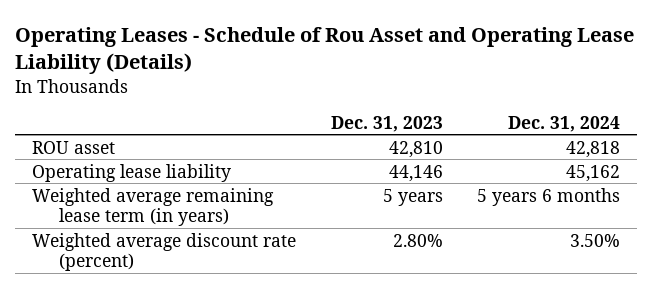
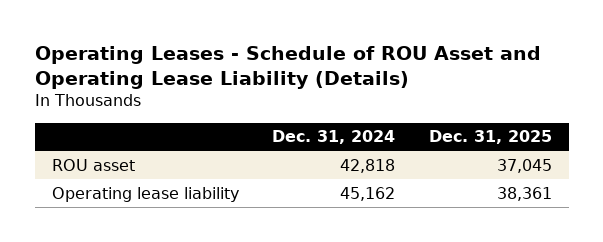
[14,26,634,74] Operating Leases - Schedule of Rou Asset and Operating Lease Liability (Details) -> [34,45,541,89] Operating Leases - Schedule of ROU Asset and Operating Lease Liability (Details)
[330,115,443,132] Dec. 31, 2023 -> none
none -> [428,130,552,145] Dec. 31, 2025
[32,187,275,226] Weighted average remaining lease term (in years) -> none
[32,232,297,271] Weighted average discount rate (percent) -> none

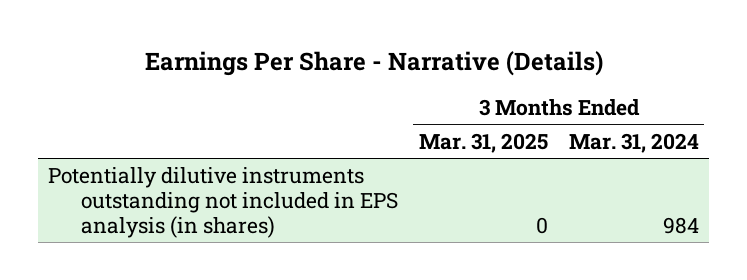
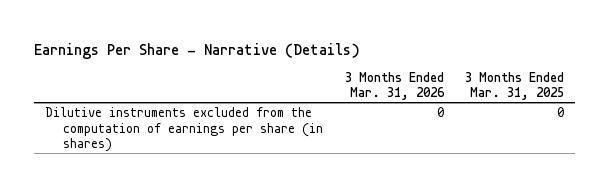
[568,132,699,153] Mar. 31, 2024 -> none
none -> [344,71,445,101] 3 Months Ended Mar. 31, 2026
[48,167,398,238] Potentially dilutive instruments outstanding not included in EPS analysis (in shares) -> [44,107,324,153] Dilutive instruments excluded from the computation of earnings per share (in shares)

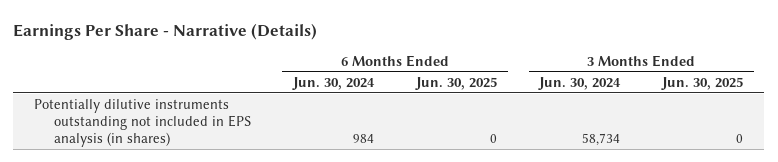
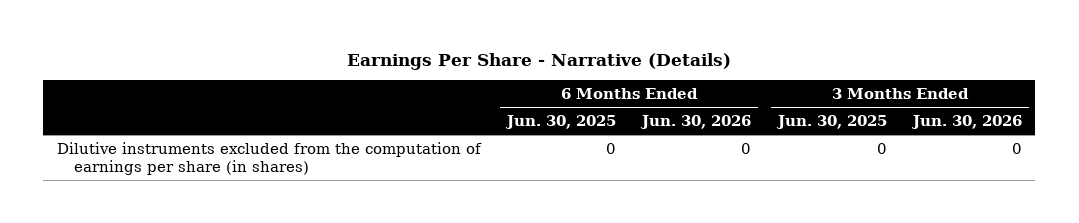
[292,76,376,90] Jun. 30, 2024 -> none
[538,76,622,90] Jun. 30, 2024 -> none
none -> [640,115,752,130] Jun. 30, 2026
none -> [911,115,1023,130] Jun. 30, 2026
[34,99,251,147] Potentially dilutive instruments outstanding not included in EPS analysis (in shares) -> [56,141,482,176] Dilutive instruments excluded from the computation of earnings per share (in shares)

